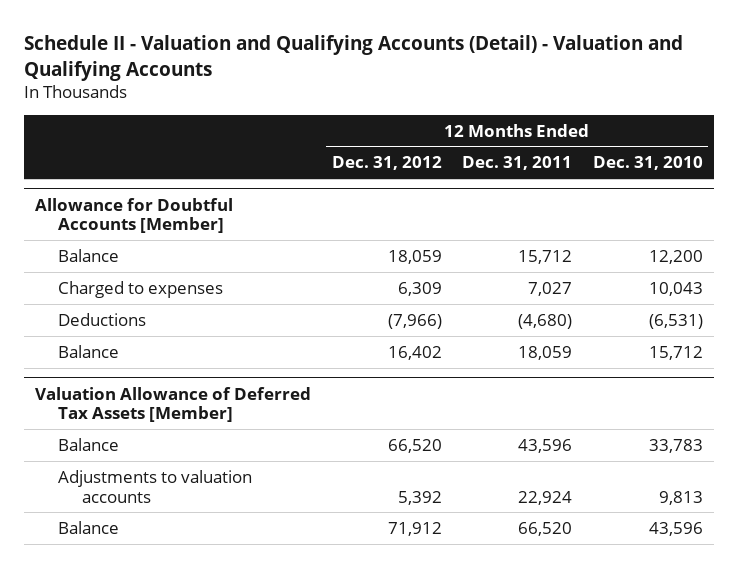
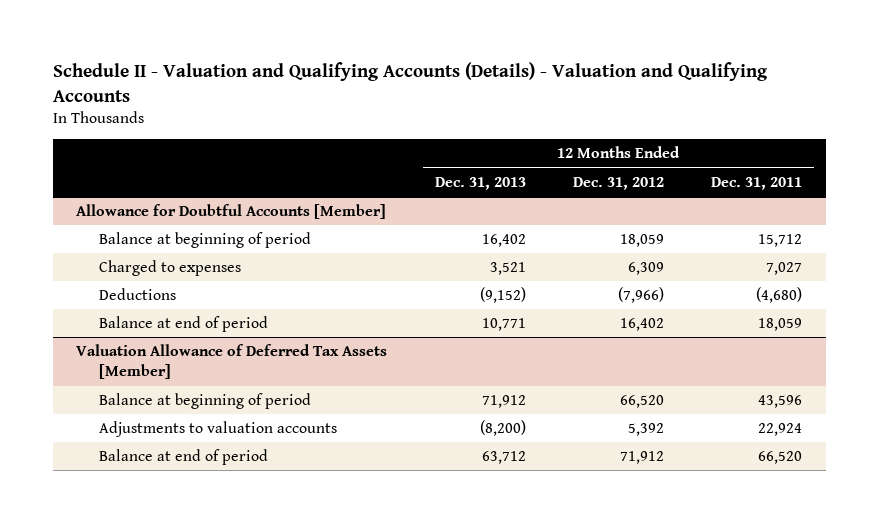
[24,35,684,81] Schedule II - Valuation and Qualifying Accounts (Detail) - Valuation and Qualifying Accounts -> [52,62,768,103] Schedule II - Valuation and Qualifying Accounts (Details) - Valuation and Qualifying Accounts
[593,156,704,171] Dec. 31, 2010 -> none
none -> [434,176,526,190] Dec. 31, 2013
[58,248,120,262] Balance -> [99,232,312,249] Balance at beginning of period
[58,344,120,358] Balance -> [99,316,269,333] Balance at end of period
[58,437,120,451] Balance -> [99,393,312,410] Balance at beginning of period
[58,520,120,534] Balance -> [99,449,269,466] Balance at end of period

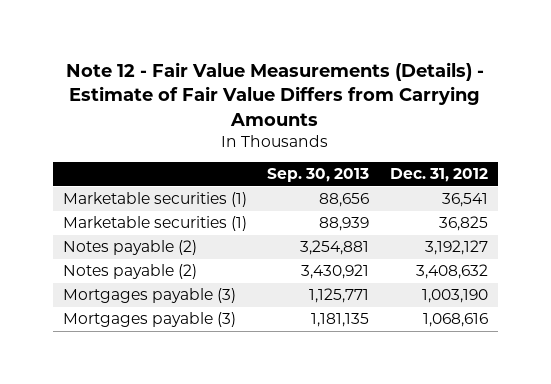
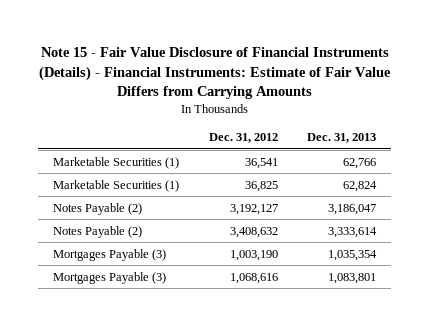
[66,62,485,126] Note 12 - Fair Value Measurements (Details) - Estimate of Fair Value Differs from Carrying Amounts -> [38,47,391,100] Note 15 - Fair Value Disclosure of Financial Instruments (Details) - Financial Instruments: Estimate of Fair Value Differs from Carrying Amounts
[267,168,370,183] Sep. 30, 2013 -> none
none -> [307,133,377,144] Dec. 31, 2013
[63,192,248,208] Marketable securities (1) -> [52,156,179,169] Marketable Securities (1)
[63,216,248,232] Marketable securities (1) -> [52,179,179,192] Marketable Securities (1)
[63,240,198,256] Notes payable (2) -> [52,202,142,215] Notes Payable (2)
[63,264,198,280] Notes payable (2) -> [52,225,142,238] Notes Payable (2)
[63,288,237,304] Mortgages payable (3) -> [52,248,166,261] Mortgages Payable (3)
[63,312,237,328] Mortgages payable (3) -> [52,271,166,284] Mortgages Payable (3)

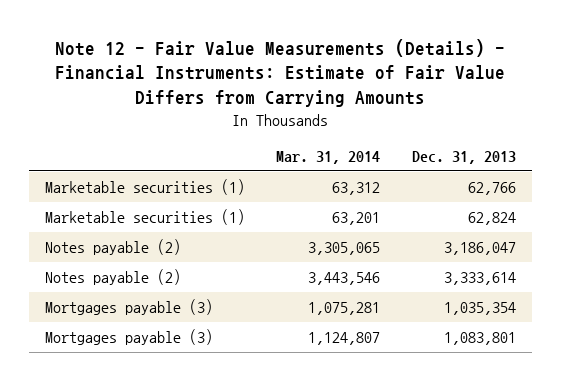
[38,47,391,100] Note 15 - Fair Value Disclosure of Financial Instruments (Details) - Financial Instruments: Estimate of Fair Value Differs from Carrying Amounts -> [55,38,506,108] Note 12 - Fair Value Measurements (Details) - Financial Instruments: Estimate of Fair Value Differs from Carrying Amounts
[208,133,278,144] Dec. 31, 2012 -> none
none -> [276,150,381,164] Mar. 31, 2014
[52,156,179,169] Marketable Securities (1) -> [44,179,245,196] Marketable securities (1)
[52,179,179,192] Marketable Securities (1) -> [44,209,245,226] Marketable securities (1)
[52,202,142,215] Notes Payable (2) -> [44,239,181,256] Notes payable (2)
[52,225,142,238] Notes Payable (2) -> [44,269,181,286] Notes payable (2)
[52,248,166,261] Mortgages Payable (3) -> [44,299,213,316] Mortgages payable (3)
[52,271,166,284] Mortgages Payable (3) -> [44,329,213,346] Mortgages payable (3)

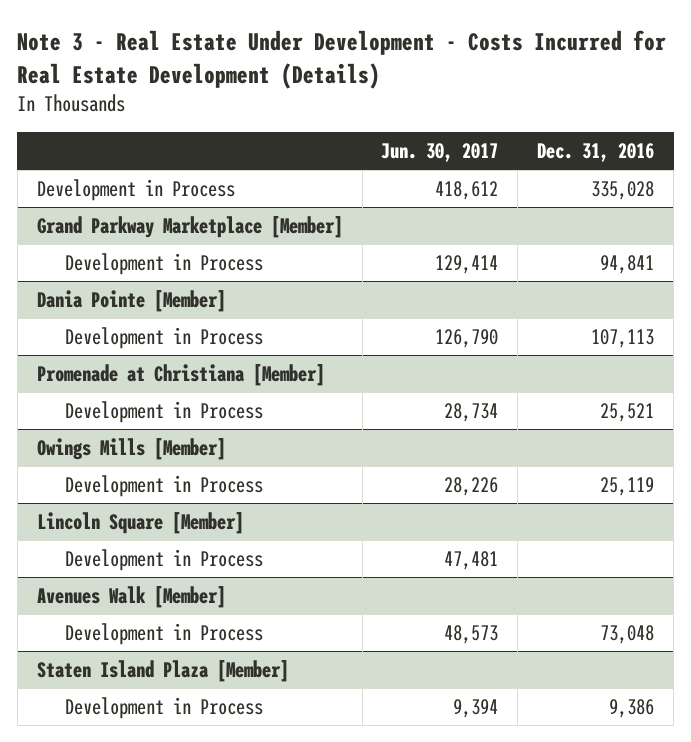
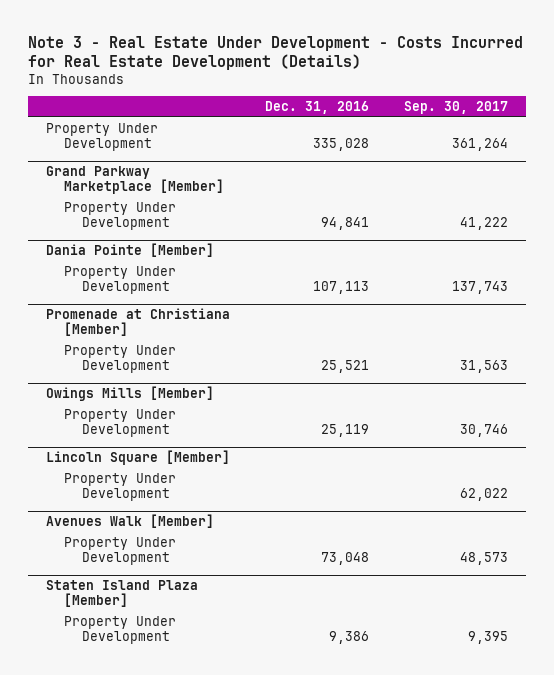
[381,142,499,162] Jun. 30, 2017 -> none
none -> [404,101,509,115] Sep. 30, 2017
[36,178,235,201] Development in Process -> [45,122,158,151] Property Under Development
[64,252,263,275] Development in Process -> [63,201,176,230] Property Under Development
[64,326,263,349] Development in Process -> [63,265,176,294] Property Under Development
[64,400,263,423] Development in Process -> [63,344,176,373] Property Under Development
[64,474,263,497] Development in Process -> [63,408,176,437] Property Under Development
[64,548,263,571] Development in Process -> [63,472,176,501] Property Under Development
[64,622,263,645] Development in Process -> [63,536,176,565] Property Under Development
[64,696,263,719] Development in Process -> [63,615,176,644] Property Under Development

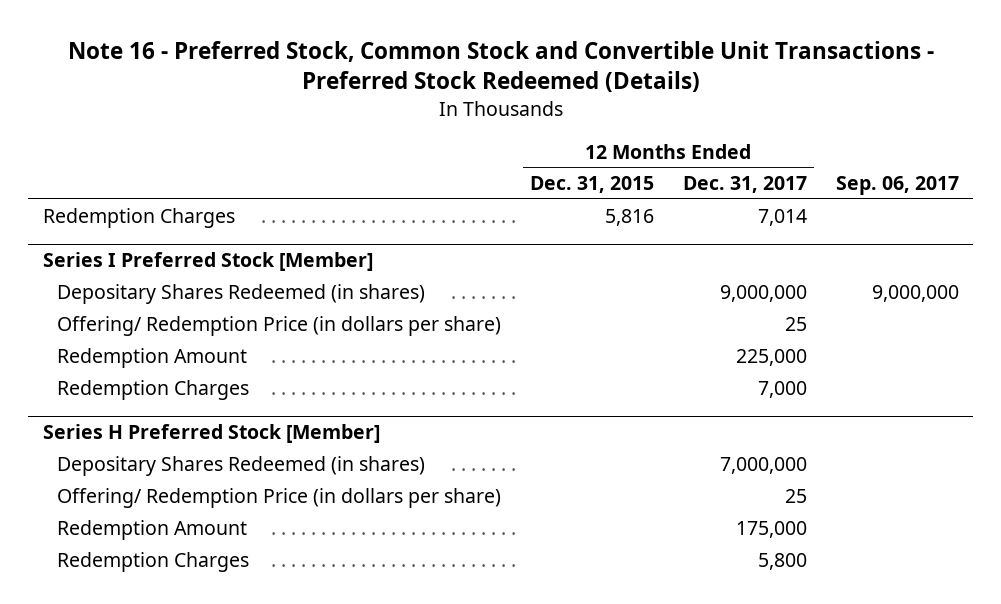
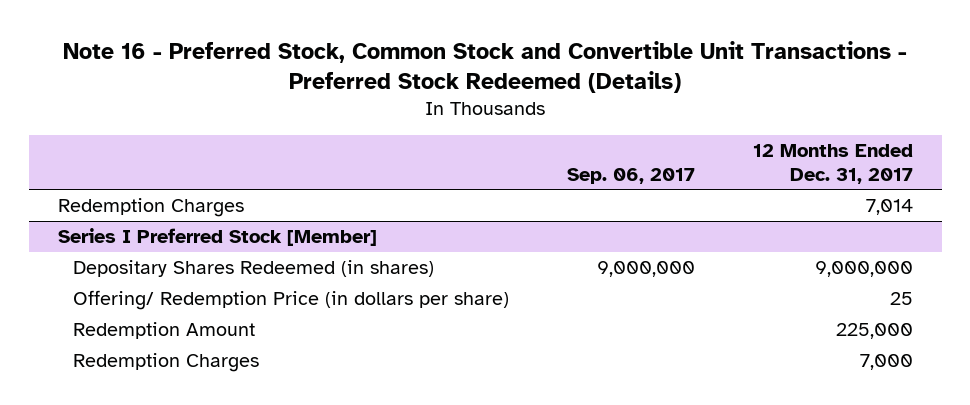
[530,176,655,194] Dec. 31, 2015 -> none
[42,424,380,444] Series H Preferred Stock [Member] -> none
[57,455,426,476] Depositary Shares Redeemed (in shares) -> none
[57,487,502,508] Offering/ Redemption Price (in dollars per share) -> none
[57,519,248,540] Redemption Amount -> none
[57,551,250,572] Redemption Charges -> none

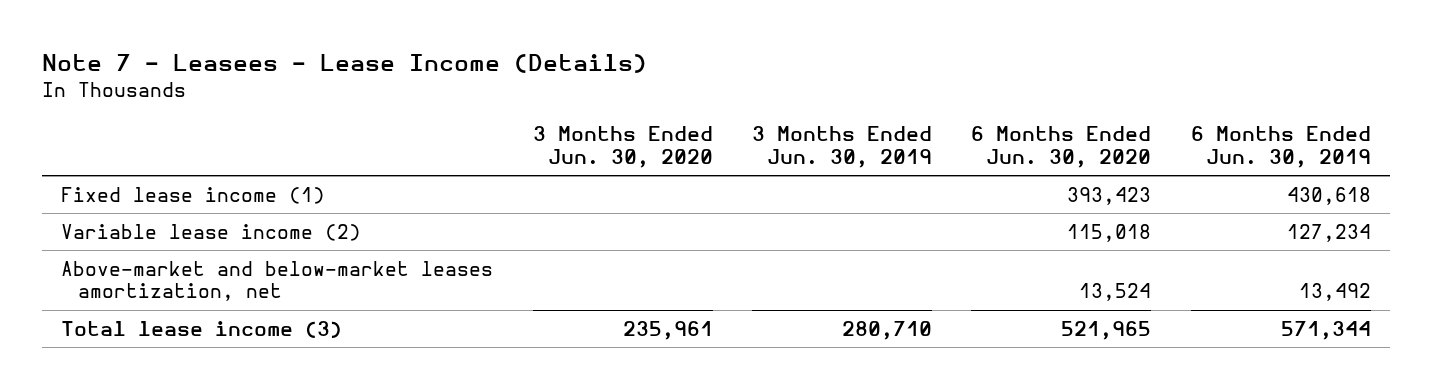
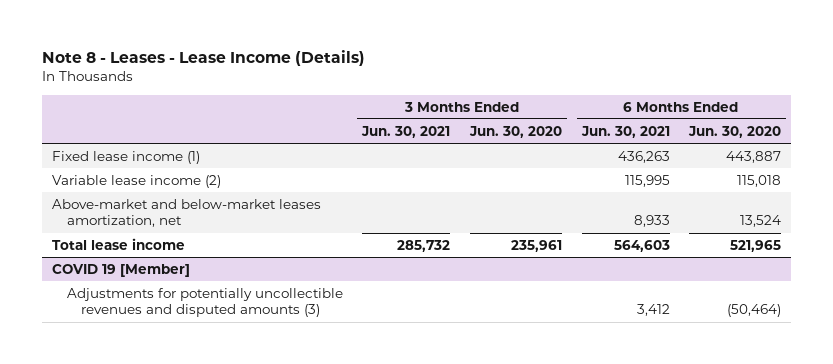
[41,54,647,74] Note 7 - Leasees - Lease Income (Details) -> [41,49,365,66] Note 8 - Leases - Lease Income (Details)
[752,126,933,169] 3 Months Ended Jun. 30, 2019 -> none
[1190,126,1371,169] 6 Months Ended Jun. 30, 2019 -> none
none -> [361,125,451,138] Jun. 30, 2021
none -> [580,125,670,138] Jun. 30, 2021
[1067,186,1152,205] 393,423 -> [726,150,782,163] 443,887
[61,320,343,338] Total lease income (3) -> [51,237,185,250] Total lease income
none -> [51,263,190,277] COVID 19 [Member]
none -> [66,287,343,318] Adjustments for potentially uncollectible revenues and disputed amounts (3)

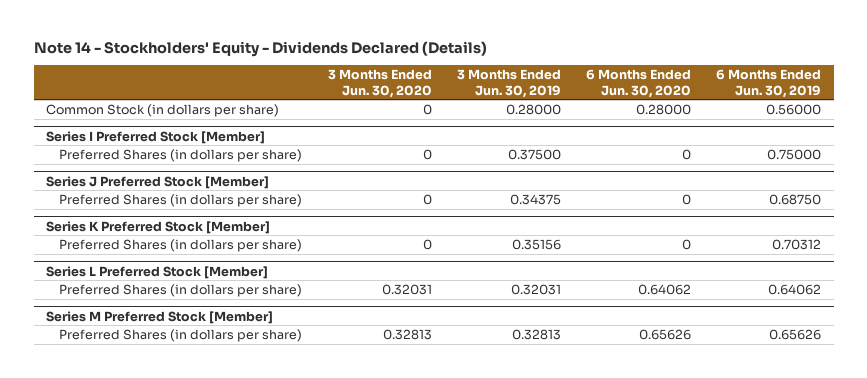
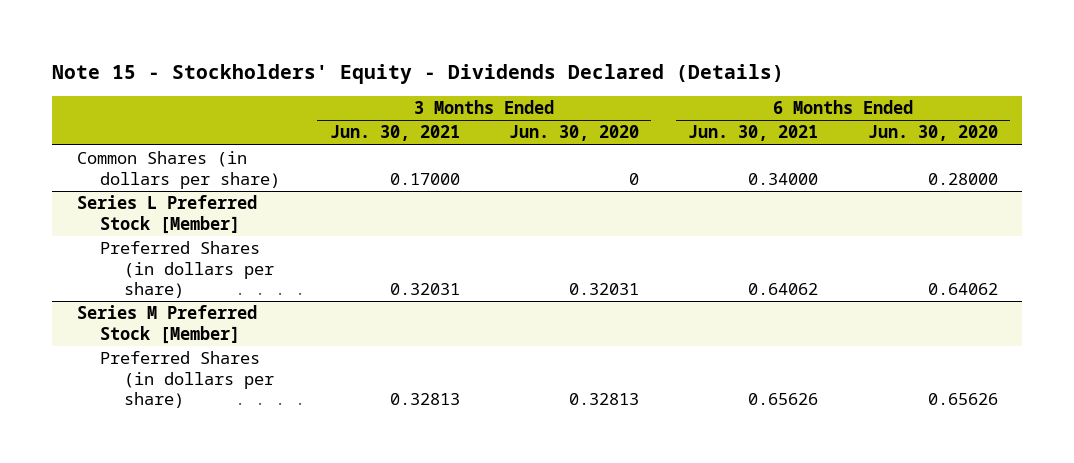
[33,40,487,57] Note 14 - Stockholders' Equity - Dividends Declared (Details) -> [51,63,784,84] Note 15 - Stockholders' Equity - Dividends Declared (Details)
[456,69,561,98] 3 Months Ended Jun. 30, 2019 -> none
[716,69,822,98] 6 Months Ended Jun. 30, 2019 -> none
none -> [329,125,460,142] Jun. 30, 2021
none -> [688,125,819,142] Jun. 30, 2021
[46,130,266,144] Series I Preferred Stock [Member] -> none
[59,148,303,162] Preferred Shares (in dollars per share) -> none
[46,175,270,189] Series J Preferred Stock [Member] -> none
[59,193,303,207] Preferred Shares (in dollars per share) -> none
[46,220,271,234] Series K Preferred Stock [Member] -> none
[59,238,303,252] Preferred Shares (in dollars per share) -> none
[46,103,280,117] Common Stock (in dollars per share) -> [76,151,281,189] Common Shares (in dollars per share)

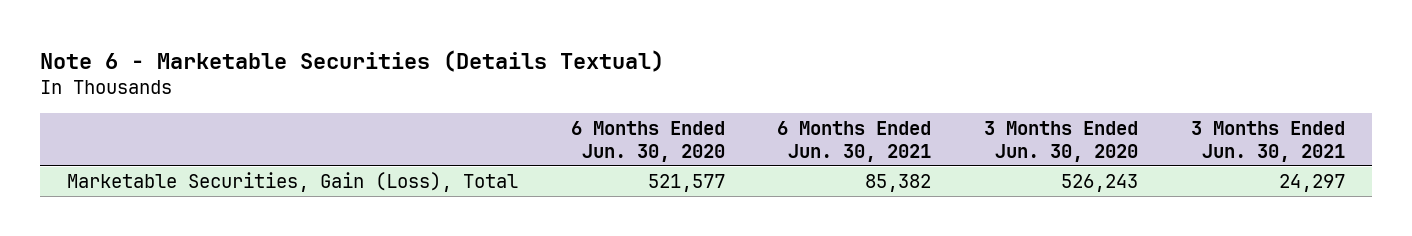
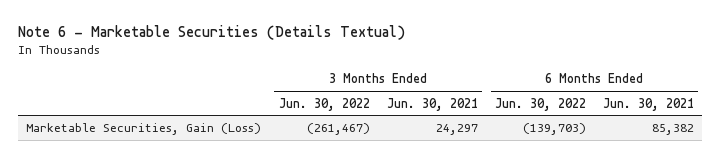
[570,120,725,163] 6 Months Ended Jun. 30, 2020 -> none
[984,120,1139,163] 3 Months Ended Jun. 30, 2020 -> none
none -> [278,97,370,111] Jun. 30, 2022
none -> [494,97,586,111] Jun. 30, 2022
[66,172,518,193] Marketable Securities, Gain (Loss), Total -> [26,123,262,136] Marketable Securities, Gain (Loss)

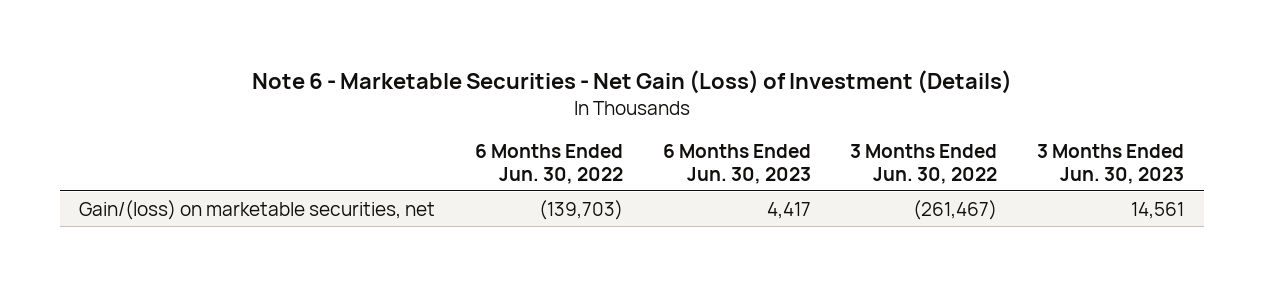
[17,25,405,41] Note 6 - Marketable Securities (Details Textual) -> [251,70,1012,95] Note 6 - Marketable Securities - Net Gain (Loss) of Investment (Details)
[386,97,478,111] Jun. 30, 2021 -> none
[602,97,694,111] Jun. 30, 2021 -> none
none -> [662,143,811,184] 6 Months Ended Jun. 30, 2023
none -> [1036,143,1184,184] 3 Months Ended Jun. 30, 2023
[26,123,262,136] Marketable Securities, Gain (Loss) -> [79,199,436,220] Gain/(loss) on marketable securities, net

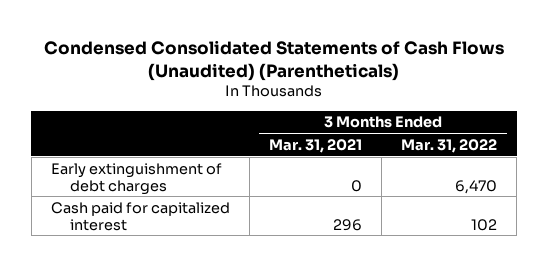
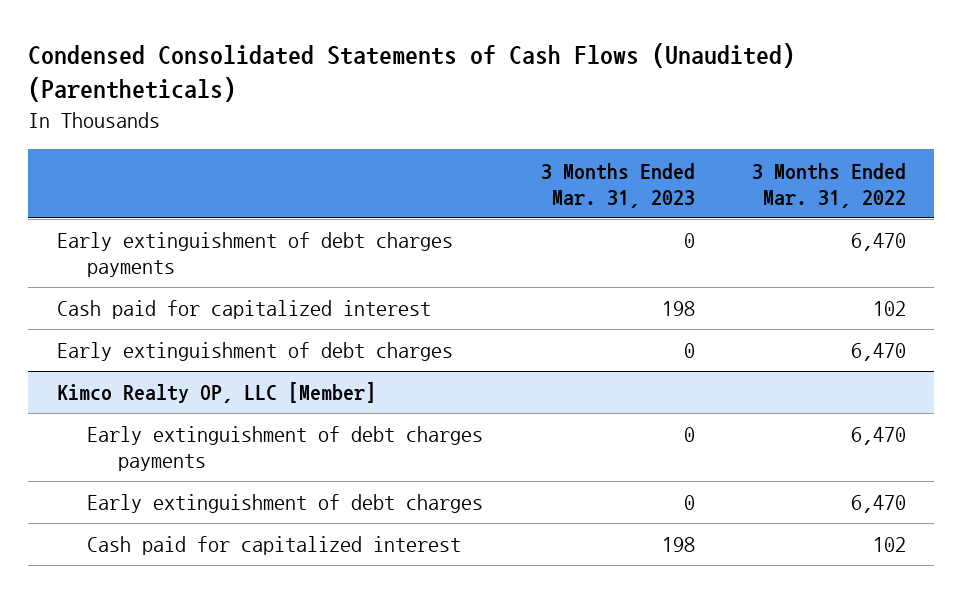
[269,138,363,153] Mar. 31, 2021 -> none
none -> [540,162,695,208] 3 Months Ended Mar. 31, 2023
none -> [56,232,453,278] Early extinguishment of debt charges payments
none -> [56,300,431,320] Cash paid for capitalized interest
none -> [56,382,376,404] Kimco Realty OP, LLC [Member]
none -> [87,426,484,472] Early extinguishment of debt charges payments
none -> [87,494,484,514] Early extinguishment of debt charges

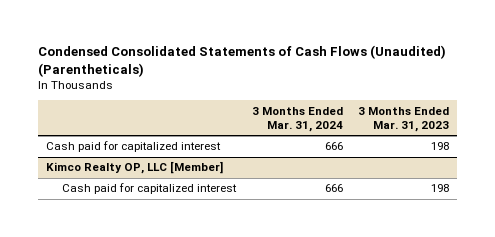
[751,162,906,208] 3 Months Ended Mar. 31, 2022 -> none
none -> [251,106,343,132] 3 Months Ended Mar. 31, 2024
[56,232,453,278] Early extinguishment of debt charges payments -> none
[56,342,453,362] Early extinguishment of debt charges -> none
[87,426,484,472] Early extinguishment of debt charges payments -> none
[87,494,484,514] Early extinguishment of debt charges -> none

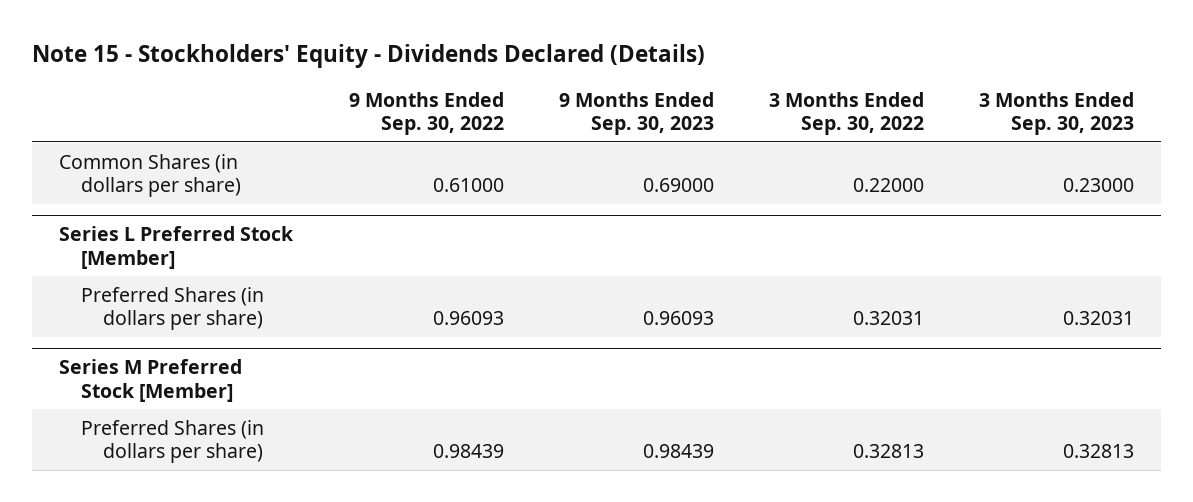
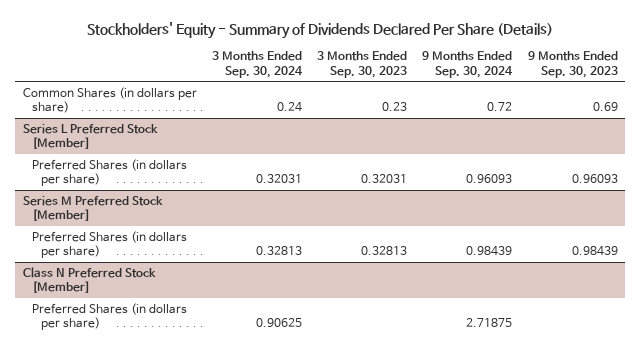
[31,44,705,69] Note 15 - Stockholders' Equity - Dividends Declared (Details) -> [87,21,554,39] Stockholders' Equity - Summary of Dividends Declared Per Share (Details)
[348,92,504,136] 9 Months Ended Sep. 30, 2022 -> none
[768,92,924,136] 3 Months Ended Sep. 30, 2022 -> none
none -> [211,51,303,78] 3 Months Ended Sep. 30, 2024
none -> [422,51,514,78] 9 Months Ended Sep. 30, 2024
[642,177,714,192] 0.69000 -> [592,102,618,112] 0.69
[1062,177,1134,192] 0.23000 -> [382,102,408,112] 0.23
none -> [22,266,156,294] Class N Preferred Stock [Member]
none -> [31,302,187,331] Preferred Shares (in dollars per share)

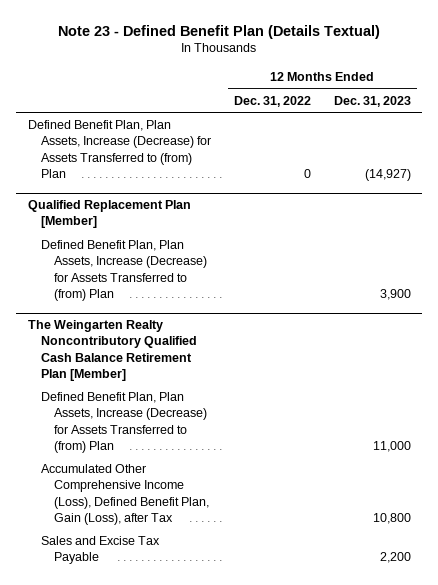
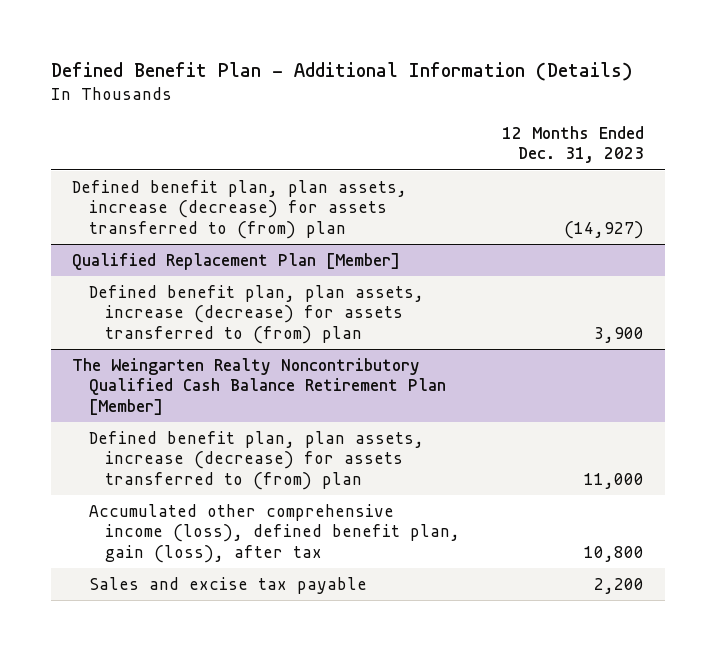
[58,24,381,39] Note 23 - Defined Benefit Plan (Details Textual) -> [51,62,634,82] Defined Benefit Plan - Additional Information (Details)
[233,95,311,107] Dec. 31, 2022 -> none
[27,120,211,178] Defined Benefit Plan, Plan Assets, Increase (Decrease) for Assets Transferred to (from) Plan -> [72,179,408,240] Defined benefit plan, plan assets, increase (decrease) for assets transferred to (from) plan
[40,240,208,301] Defined Benefit Plan, Plan Assets, Increase (Decrease) for Assets Transferred to (from) Plan -> [88,284,424,345] Defined benefit plan, plan assets, increase (decrease) for assets transferred to (from) plan
[40,392,208,453] Defined Benefit Plan, Plan Assets, Increase (Decrease) for Assets Transferred to (from) Plan -> [88,430,424,491] Defined benefit plan, plan assets, increase (decrease) for assets transferred to (from) plan
[40,464,210,525] Accumulated Other Comprehensive Income (Loss), Defined Benefit Plan, Gain (Loss), after Tax -> [88,503,461,564] Accumulated other comprehensive income (loss), defined benefit plan, gain (loss), after tax
[40,536,160,565] Sales and Excise Tax Payable -> [88,576,367,594] Sales and excise tax payable

